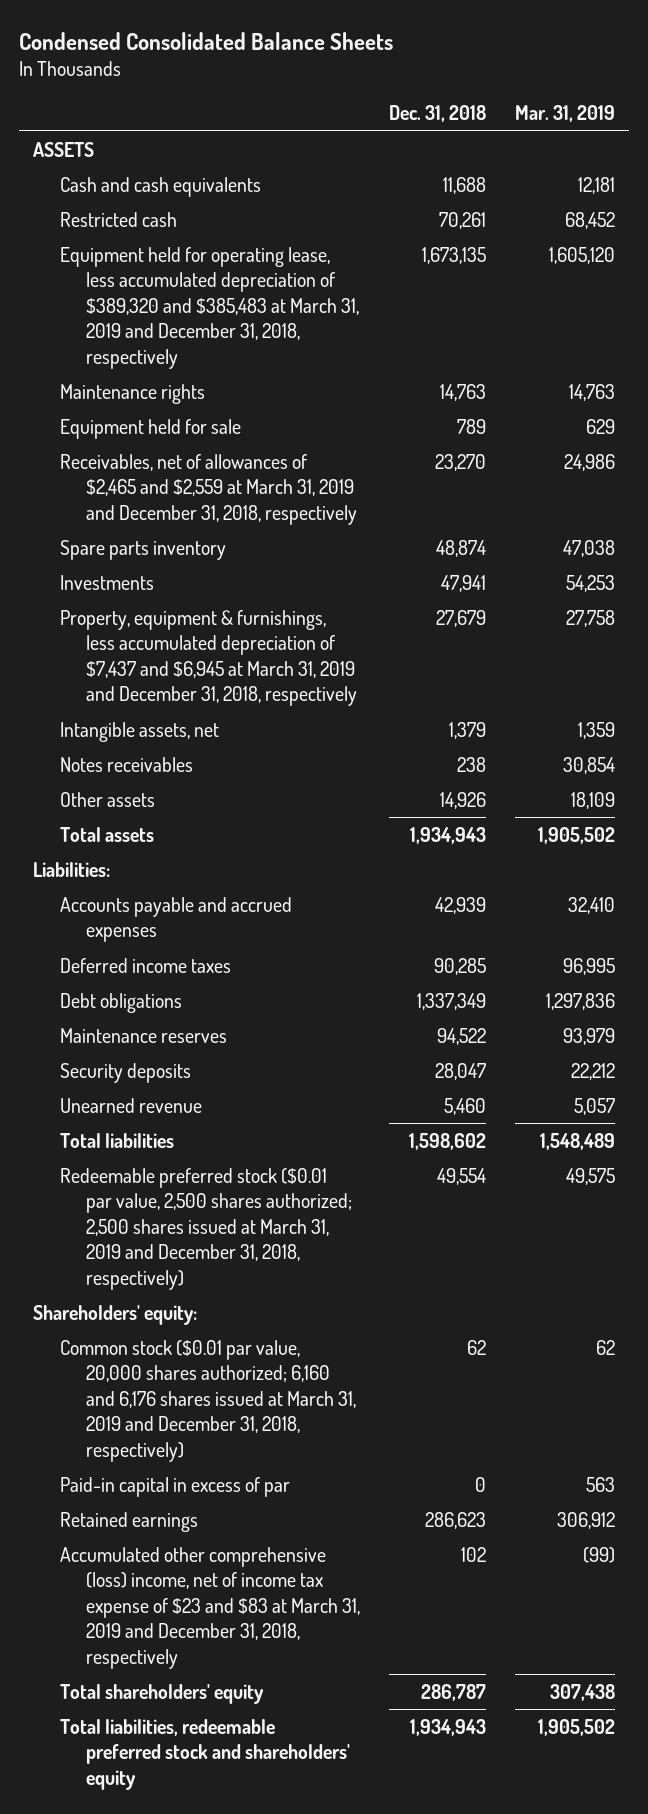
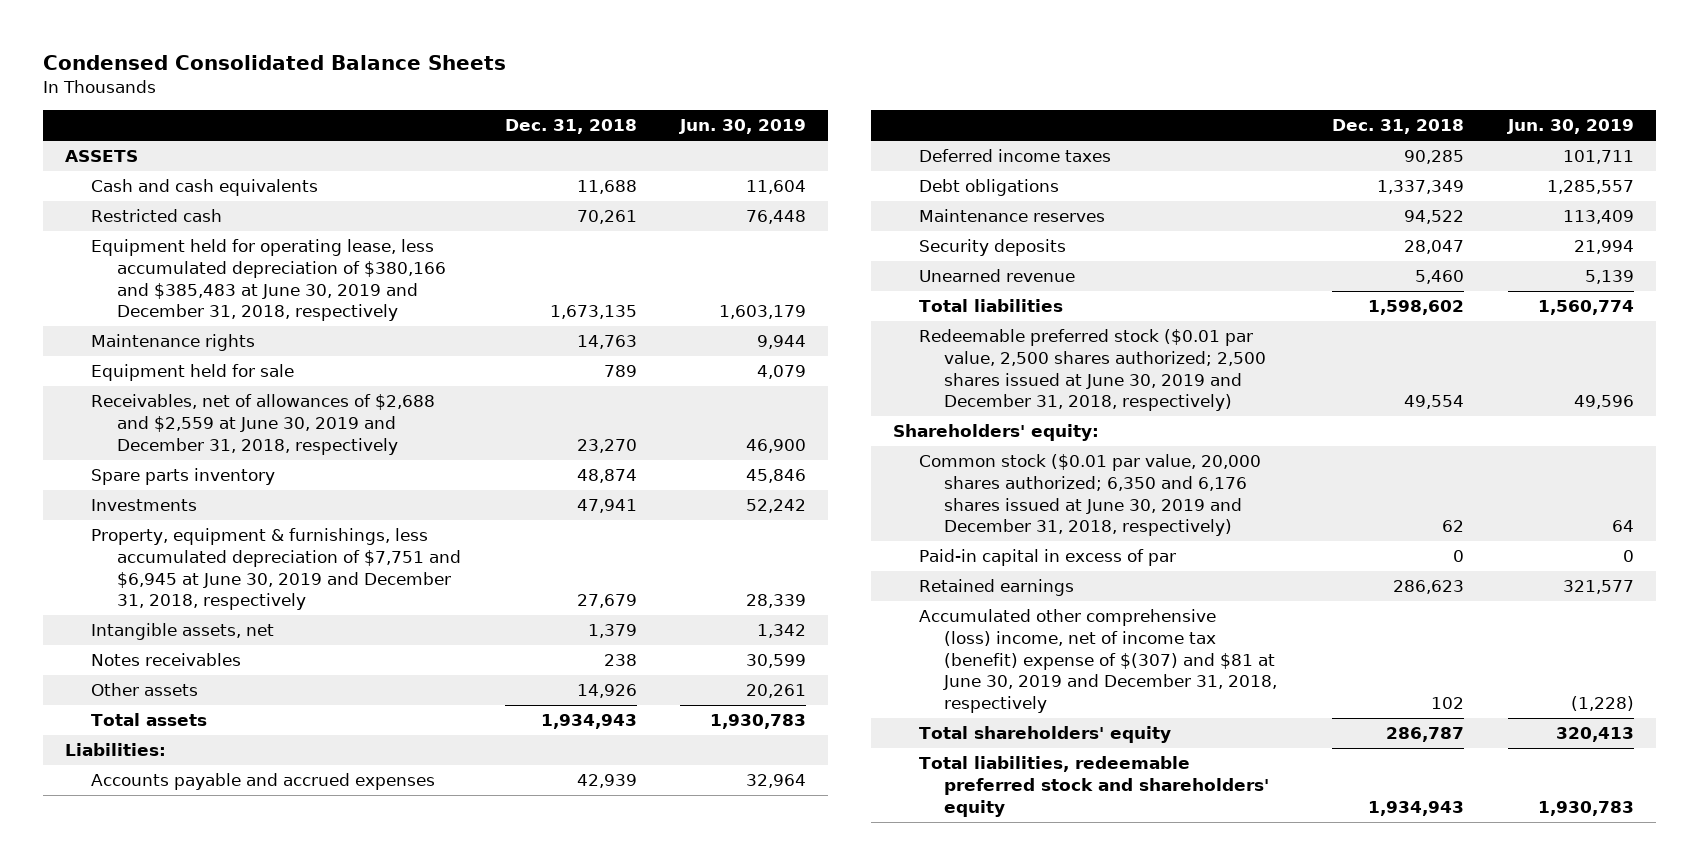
[514,105,615,123] Mar. 31, 2019 -> none
none -> [679,119,807,135] Jun. 30, 2019
[59,246,360,369] Equipment held for operating lease, less accumulated depreciation of $389,320 and $385,483 at March 31, 2019 and December 31, 2018, respectively -> [90,239,446,322] Equipment held for operating lease, less accumulated depreciation of $380,166 and $385,483 at June 30, 2019 and December 31, 2018, respectively
[59,453,358,525] Receivables, net of allowances of $2,465 and $2,559 at March 31, 2019 and December 31, 2018, respectively -> [90,394,435,455] Receivables, net of allowances of $2,688 and $2,559 at June 30, 2019 and December 31, 2018, respectively
[59,609,358,707] Property, equipment & furnishings, less accumulated depreciation of $7,437 and $6,945 at March 31, 2019 and December 31, 2018, respectively -> [90,528,461,611] Property, equipment & furnishings, less accumulated depreciation of $7,751 and $6,945 at June 30, 2019 and December 31, 2018, respectively
[59,1167,353,1290] Redeemable preferred stock ($0.01 par value, 2,500 shares authorized; 2,500 shares issued at March 31, 2019 and December 31, 2018, respectively) -> [918,329,1267,412] Redeemable preferred stock ($0.01 par value, 2,500 shares authorized; 2,500 shares issued at June 30, 2019 and December 31, 2018, respectively)
[59,1339,357,1462] Common stock ($0.01 par value, 20,000 shares authorized; 6,160 and 6,176 shares issued at March 31, 2019 and December 31, 2018, respectively) -> [918,454,1261,537] Common stock ($0.01 par value, 20,000 shares authorized; 6,350 and 6,176 shares issued at June 30, 2019 and December 31, 2018, respectively)
[59,1546,361,1669] Accumulated other comprehensive (loss) income, net of income tax expense of $23 and $83 at March 31, 2019 and December 31, 2018, respectively -> [918,609,1278,713] Accumulated other comprehensive (loss) income, net of income tax (benefit) expense of $(307) and $81 at June 30, 2019 and December 31, 2018, respectively

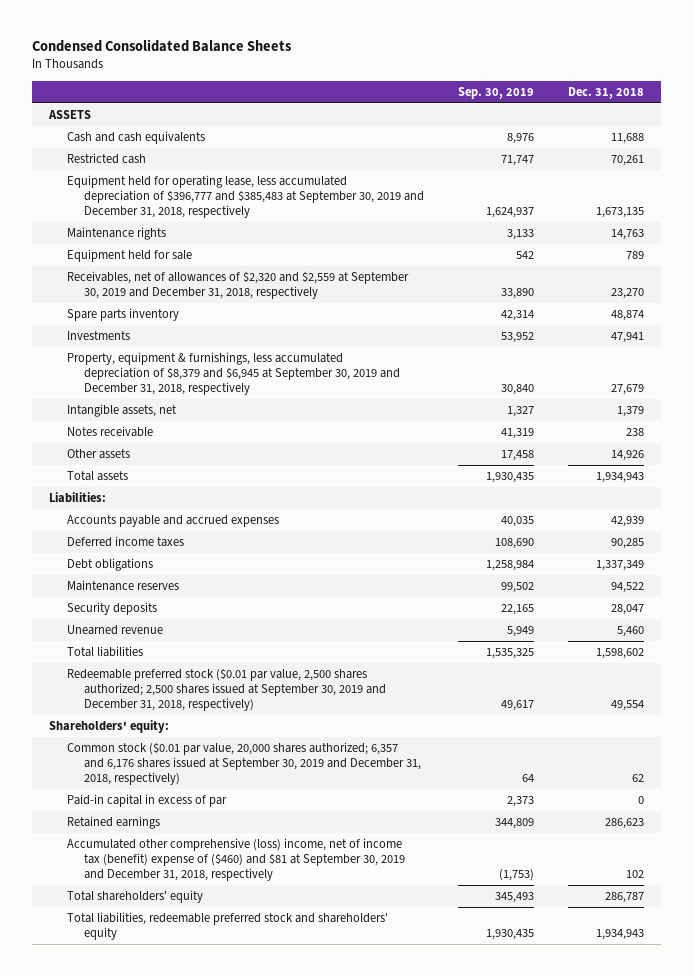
[679,119,807,135] Jun. 30, 2019 -> none
none -> [458,86,535,99] Sep. 30, 2019
[90,239,446,322] Equipment held for operating lease, less accumulated depreciation of $380,166 and $385,483 at June 30, 2019 and December 31, 2018, respectively -> [66,175,425,218] Equipment held for operating lease, less accumulated depreciation of $396,777 and $385,483 at September 30, 2019 and December 31, 2018, respectively
[90,394,435,455] Receivables, net of allowances of $2,688 and $2,559 at June 30, 2019 and December 31, 2018, respectively -> [66,271,409,299] Receivables, net of allowances of $2,320 and $2,559 at September 30, 2019 and December 31, 2018, respectively
[90,528,461,611] Property, equipment & furnishings, less accumulated depreciation of $7,751 and $6,945 at June 30, 2019 and December 31, 2018, respectively -> [66,352,401,395] Property, equipment & furnishings, less accumulated depreciation of $8,379 and $6,945 at September 30, 2019 and December 31, 2018, respectively
[90,653,241,667] Notes receivables -> [66,426,153,438] Notes receivable
[918,329,1267,412] Redeemable preferred stock ($0.01 par value, 2,500 shares authorized; 2,500 shares issued at June 30, 2019 and December 31, 2018, respectively) -> [66,668,387,711] Redeemable preferred stock ($0.01 par value, 2,500 shares authorized; 2,500 shares issued at September 30, 2019 and December 31, 2018, respectively)
[918,454,1261,537] Common stock ($0.01 par value, 20,000 shares authorized; 6,350 and 6,176 shares issued at June 30, 2019 and December 31, 2018, respectively) -> [66,742,422,785] Common stock ($0.01 par value, 20,000 shares authorized; 6,357 and 6,176 shares issued at September 30, 2019 and December 31, 2018, respectively)
[918,609,1278,713] Accumulated other comprehensive (loss) income, net of income tax (benefit) expense of $(307) and $81 at June 30, 2019 and December 31, 2018, respectively -> [66,838,406,881] Accumulated other comprehensive (loss) income, net of income tax (benefit) expense of ($460) and $81 at September 30, 2019 and December 31, 2018, respectively

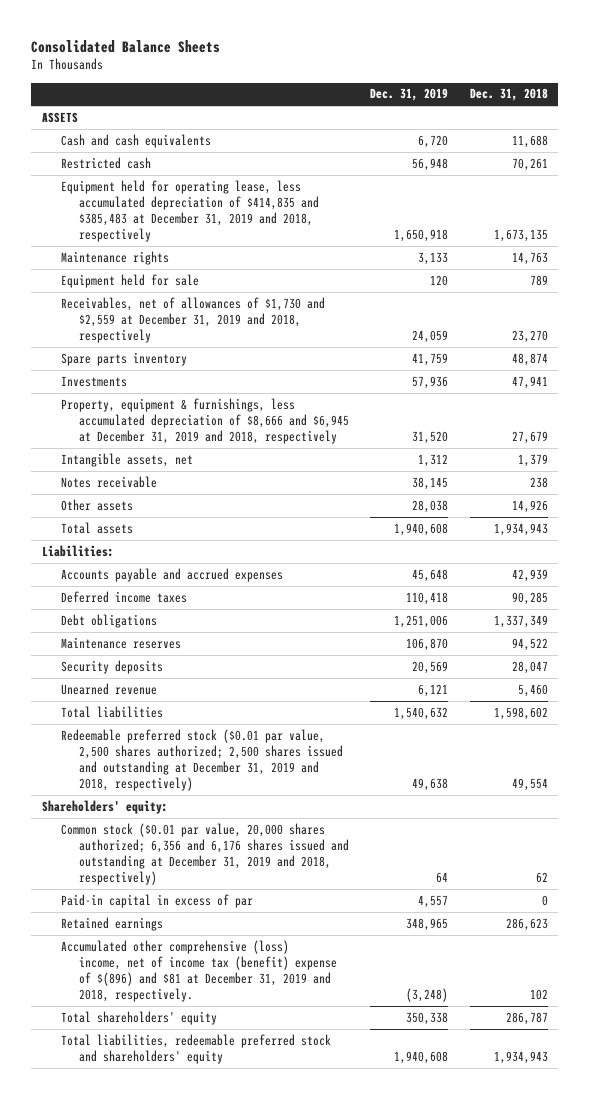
[32,39,293,53] Condensed Consolidated Balance Sheets -> [31,39,221,53] Consolidated Balance Sheets
[458,86,535,99] Sep. 30, 2019 -> none
none -> [370,88,449,102] Dec. 31, 2019
[66,175,425,218] Equipment held for operating lease, less accumulated depreciation of $396,777 and $385,483 at September 30, 2019 and December 31, 2018, respectively -> [60,179,320,243] Equipment held for operating lease, less accumulated depreciation of $414,835 and $385,483 at December 31, 2019 and 2018, respectively
[66,271,409,299] Receivables, net of allowances of $2,320 and $2,559 at September 30, 2019 and December 31, 2018, respectively -> [60,296,325,344] Receivables, net of allowances of $1,730 and $2,559 at December 31, 2019 and 2018, respectively
[66,352,401,395] Property, equipment & furnishings, less accumulated depreciation of $8,379 and $6,945 at September 30, 2019 and December 31, 2018, respectively -> [60,397,350,445] Property, equipment & furnishings, less accumulated depreciation of $8,666 and $6,945 at December 31, 2019 and 2018, respectively
[66,668,387,711] Redeemable preferred stock ($0.01 par value, 2,500 shares authorized; 2,500 shares issued at September 30, 2019 and December 31, 2018, respectively) -> [60,728,344,792] Redeemable preferred stock ($0.01 par value, 2,500 shares authorized; 2,500 shares issued and outstanding at December 31, 2019 and 2018, respectively)
[66,742,422,785] Common stock ($0.01 par value, 20,000 shares authorized; 6,357 and 6,176 shares issued at September 30, 2019 and December 31, 2018, respectively) -> [60,822,350,886] Common stock ($0.01 par value, 20,000 shares authorized; 6,356 and 6,176 shares issued and outstanding at December 31, 2019 and 2018, respectively)
[66,838,406,881] Accumulated other comprehensive (loss) income, net of income tax (benefit) expense of ($460) and $81 at September 30, 2019 and December 31, 2018, respectively -> [60,939,338,1003] Accumulated other comprehensive (loss) income, net of income tax (benefit) expense of $(896) and $81 at December 31, 2019 and 2018, respectively.

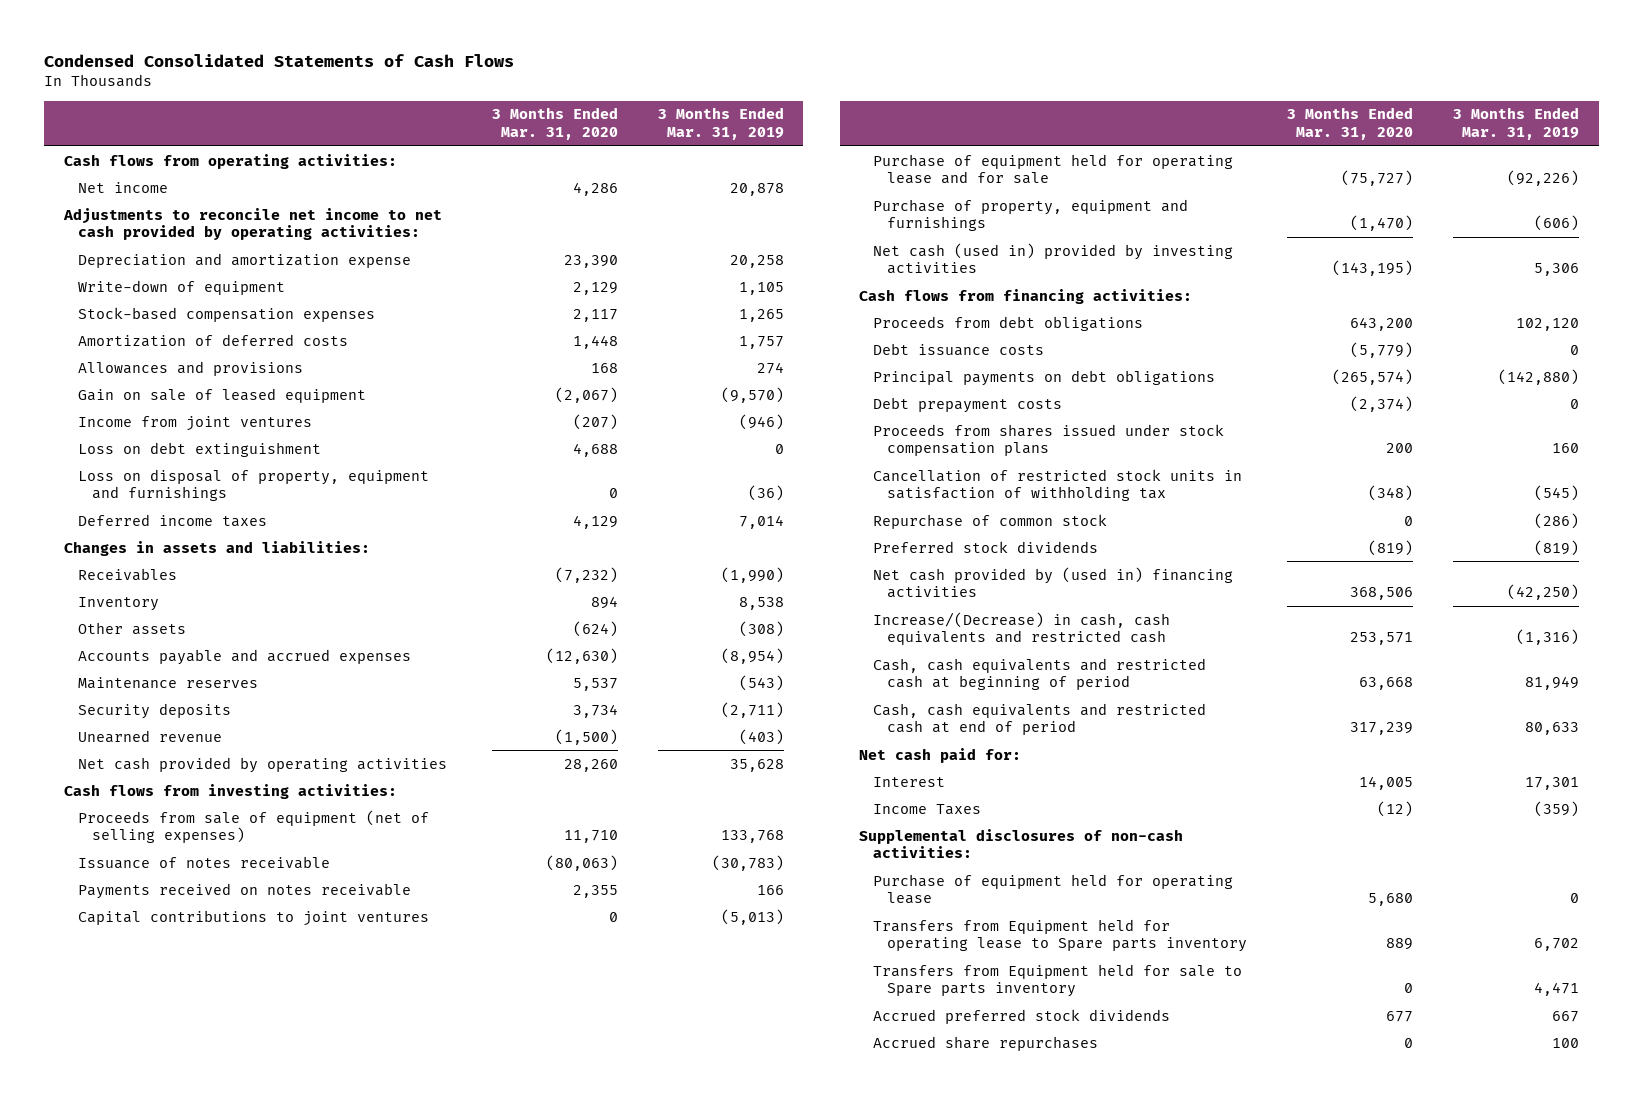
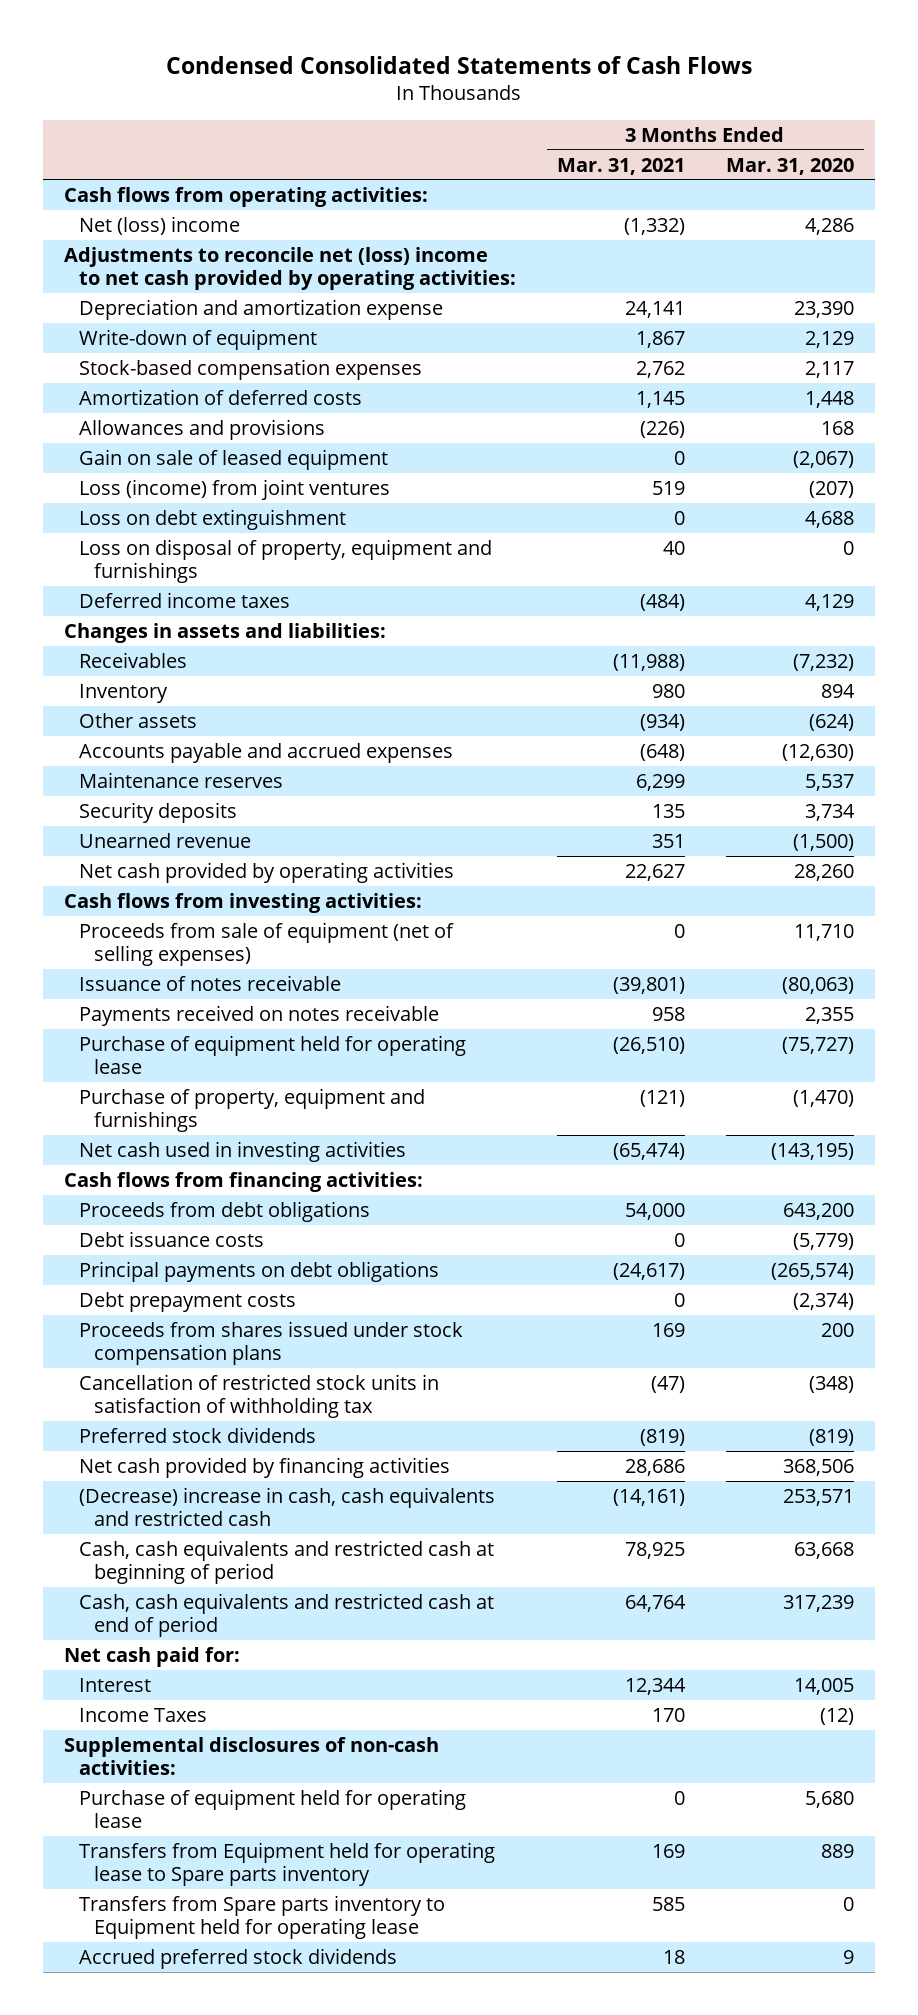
[657,107,784,140] 3 Months Ended Mar. 31, 2019 -> none
none -> [556,157,685,175] Mar. 31, 2021
[78,181,169,193] Net income -> [78,215,240,235] Net (loss) income
[63,207,443,241] Adjustments to reconcile net income to net cash provided by operating activities: -> [63,246,516,291] Adjustments to reconcile net (loss) income to net cash provided by operating activities:
[78,415,313,431] Income from joint ventures -> [78,478,390,500] Loss (income) from joint ventures
[78,909,430,926] Capital contributions to joint ventures -> none
[873,153,1234,185] Purchase of equipment held for operating lease and for sale -> [78,1034,466,1075] Purchase of equipment held for operating lease
[873,242,1234,275] Net cash (used in) provided by investing activities -> [78,1140,406,1162] Net cash used in investing activities
[873,513,1108,529] Repurchase of common stock -> none
[873,566,1234,599] Net cash provided by (used in) financing activities -> [78,1456,450,1478] Net cash provided by financing activities
[873,611,1171,646] Increase/(Decrease) in cash, cash equivalents and restricted cash -> [78,1486,495,1527] (Decrease) increase in cash, cash equivalents and restricted cash
[873,1035,1099,1051] Accrued share repurchases -> none
[873,963,1243,998] Transfers from Equipment held for sale to Spare parts inventory -> [78,1894,445,1940] Transfers from Spare parts inventory to Equipment held for operating lease
[1386,1010,1414,1022] 677 -> [842,1949,854,1964] 9

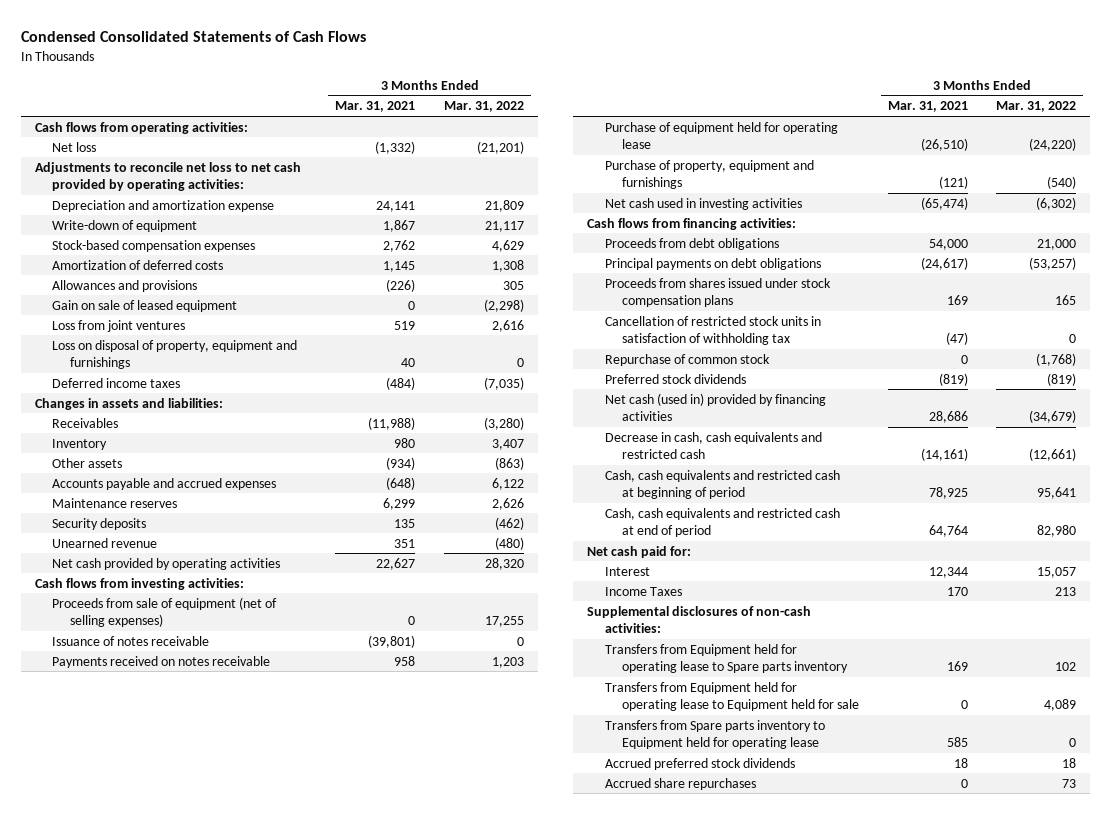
[725,157,854,175] Mar. 31, 2020 -> none
none -> [443,101,524,113] Mar. 31, 2022
[78,215,240,235] Net (loss) income -> [52,141,97,152] Net loss
[63,246,516,291] Adjustments to reconcile net (loss) income to net cash provided by operating activities: -> [34,161,301,191] Adjustments to reconcile net loss to net cash provided by operating activities:
[78,508,346,530] Loss on debt extinguishment -> none
[78,478,390,500] Loss (income) from joint ventures -> [52,319,186,332] Loss from joint ventures
[78,1230,264,1247] Debt issuance costs -> none
[78,1291,296,1312] Debt prepayment costs -> none
none -> [604,353,770,366] Repurchase of common stock
[78,1456,450,1478] Net cash provided by financing activities -> [604,392,826,421] Net cash (used in) provided by financing activities
[78,1486,495,1527] (Decrease) increase in cash, cash equivalents and restricted cash -> [604,431,822,459] Decrease in cash, cash equivalents and restricted cash
[78,1788,466,1829] Purchase of equipment held for operating lease -> none
none -> [604,681,860,711] Transfers from Equipment held for operating lease to Equipment held for sale
none -> [604,777,756,790] Accrued share repurchases

